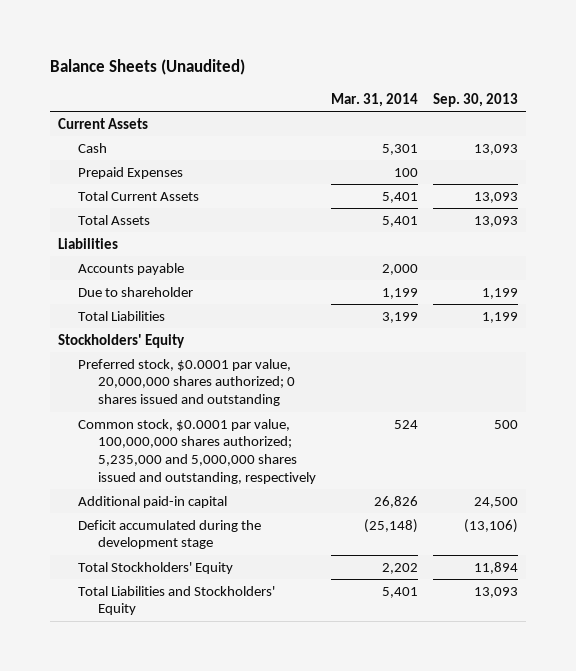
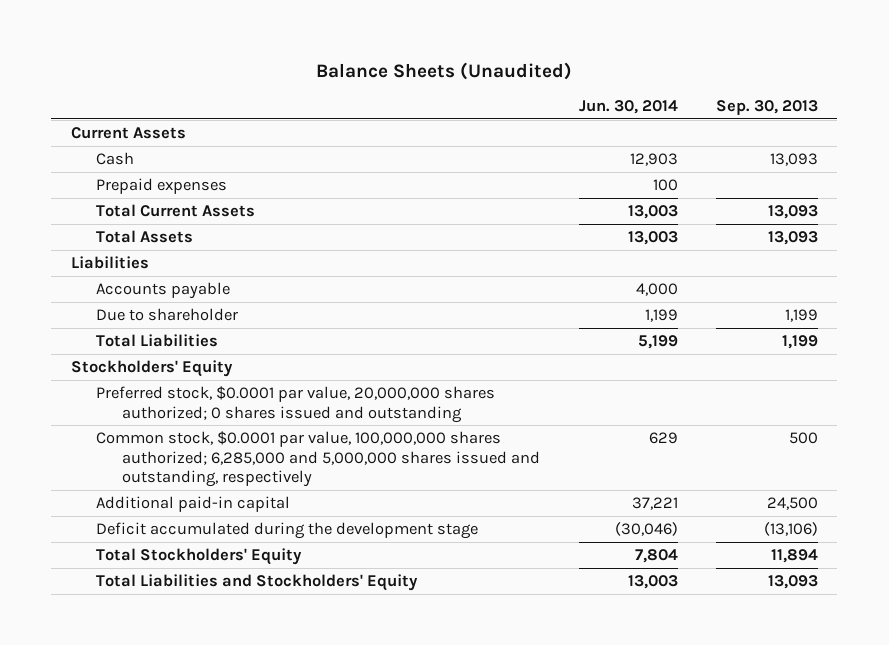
[331,92,419,107] Mar. 31, 2014 -> none
none -> [578,100,678,115] Jun. 30, 2014
[77,166,183,179] Prepaid Expenses -> [96,178,228,195] Prepaid expenses
[77,418,317,484] Common stock, $0.0001 par value, 100,000,000 shares authorized; 5,235,000 and 5,000,000 shares issued and outstanding, respectively -> [96,431,541,488] Common stock, $0.0001 par value, 100,000,000 shares authorized; 6,285,000 and 5,000,000 shares issued and outstanding, respectively

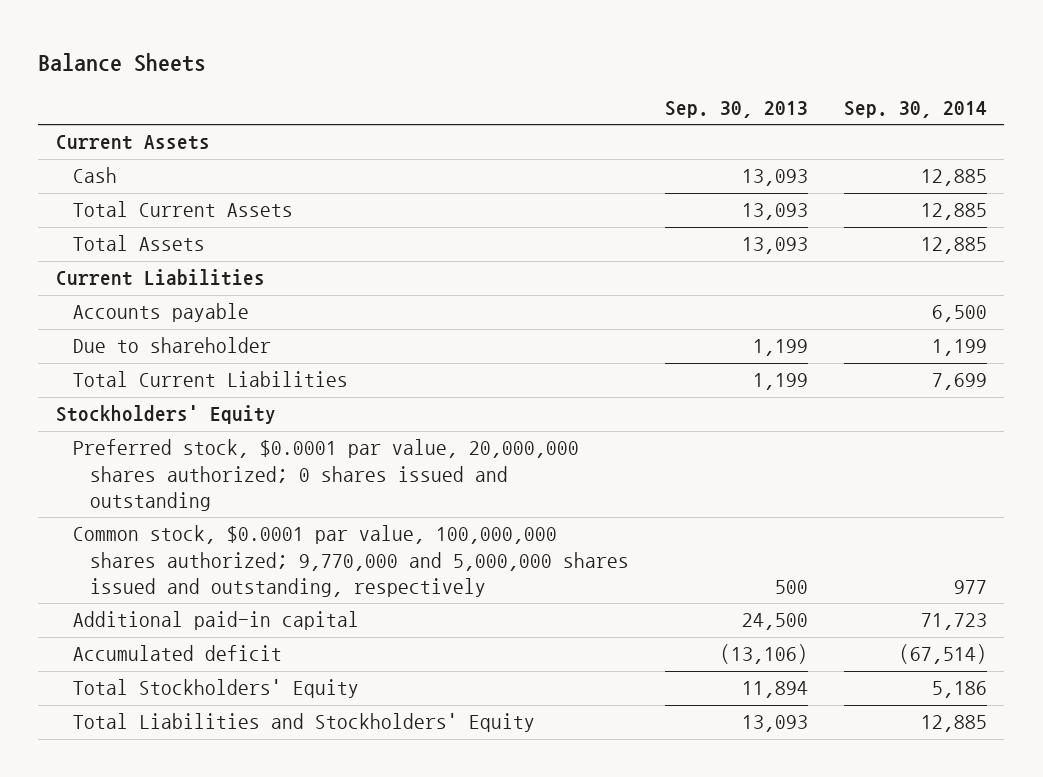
[316,61,573,80] Balance Sheets (Unaudited) -> [38,52,207,72] Balance Sheets
[578,100,678,115] Jun. 30, 2014 -> none
none -> [843,100,987,118] Sep. 30, 2014
[96,178,228,195] Prepaid expenses -> none
[70,256,149,270] Liabilities -> [56,269,266,287] Current Liabilities
[96,334,219,348] Total Liabilities -> [73,371,349,388] Total Current Liabilities
[96,431,541,488] Common stock, $0.0001 par value, 100,000,000 shares authorized; 6,285,000 and 5,000,000 shares issued and outstanding, respectively -> [73,525,630,597] Common stock, $0.0001 par value, 100,000,000 shares authorized; 9,770,000 and 5,000,000 shares issued and outstanding, respectively
[96,522,479,540] Deficit accumulated during the development stage -> [73,645,283,662] Accumulated deficit

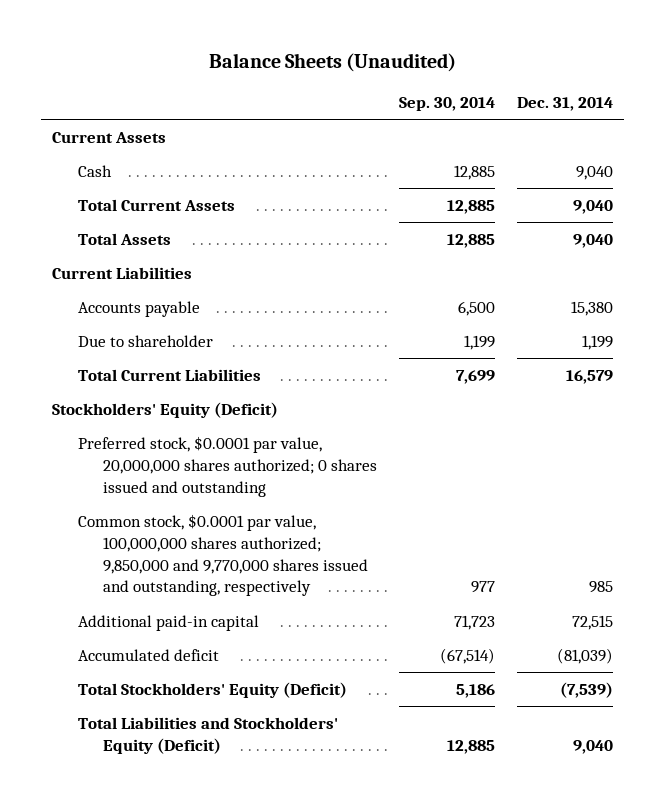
[38,52,207,72] Balance Sheets -> [208,52,456,72] Balance Sheets (Unaudited)
[664,100,808,118] Sep. 30, 2013 -> none
none -> [517,97,614,112] Dec. 31, 2014
[56,405,277,425] Stockholders' Equity -> [52,401,279,418] Stockholders' Equity (Deficit)
[73,525,630,597] Common stock, $0.0001 par value, 100,000,000 shares authorized; 9,770,000 and 5,000,000 shares issued and outstanding, respectively -> [77,513,369,597] Common stock, $0.0001 par value, 100,000,000 shares authorized; 9,850,000 and 9,770,000 shares issued and outstanding, respectively
[73,679,360,699] Total Stockholders' Equity -> [77,681,347,698] Total Stockholders' Equity (Deficit)
[73,713,536,733] Total Liabilities and Stockholders' Equity -> [77,716,338,754] Total Liabilities and Stockholders' Equity (Deficit)

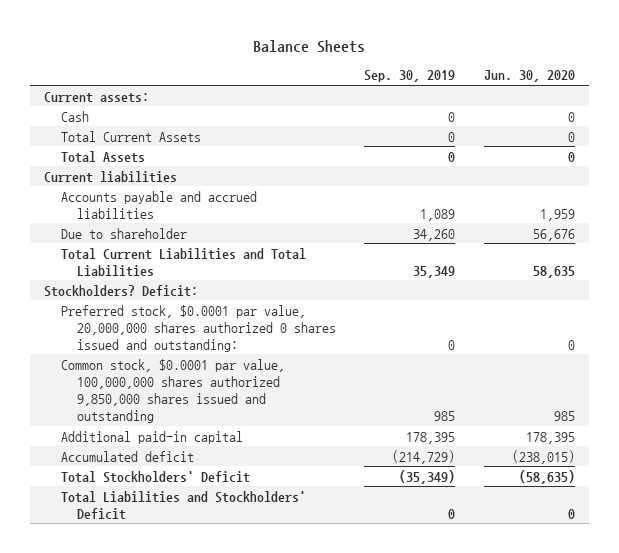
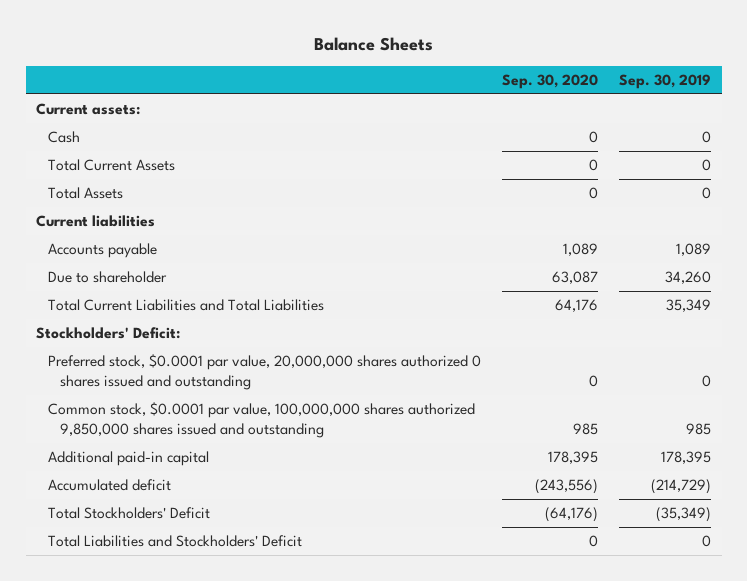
[483,70,575,83] Jun. 30, 2020 -> none
none -> [502,74,599,90] Sep. 30, 2020
[60,190,257,219] Accounts payable and accrued liabilities -> [48,243,158,259] Accounts payable
[44,284,199,297] Stockholders? Deficit: -> [36,327,181,340] Stockholders' Deficit:
[60,304,337,352] Preferred stock, $0.0001 par value, 20,000,000 shares authorized 0 shares issued and outstanding: -> [48,354,482,391] Preferred stock, $0.0001 par value, 20,000,000 shares authorized 0 shares issued and outstanding

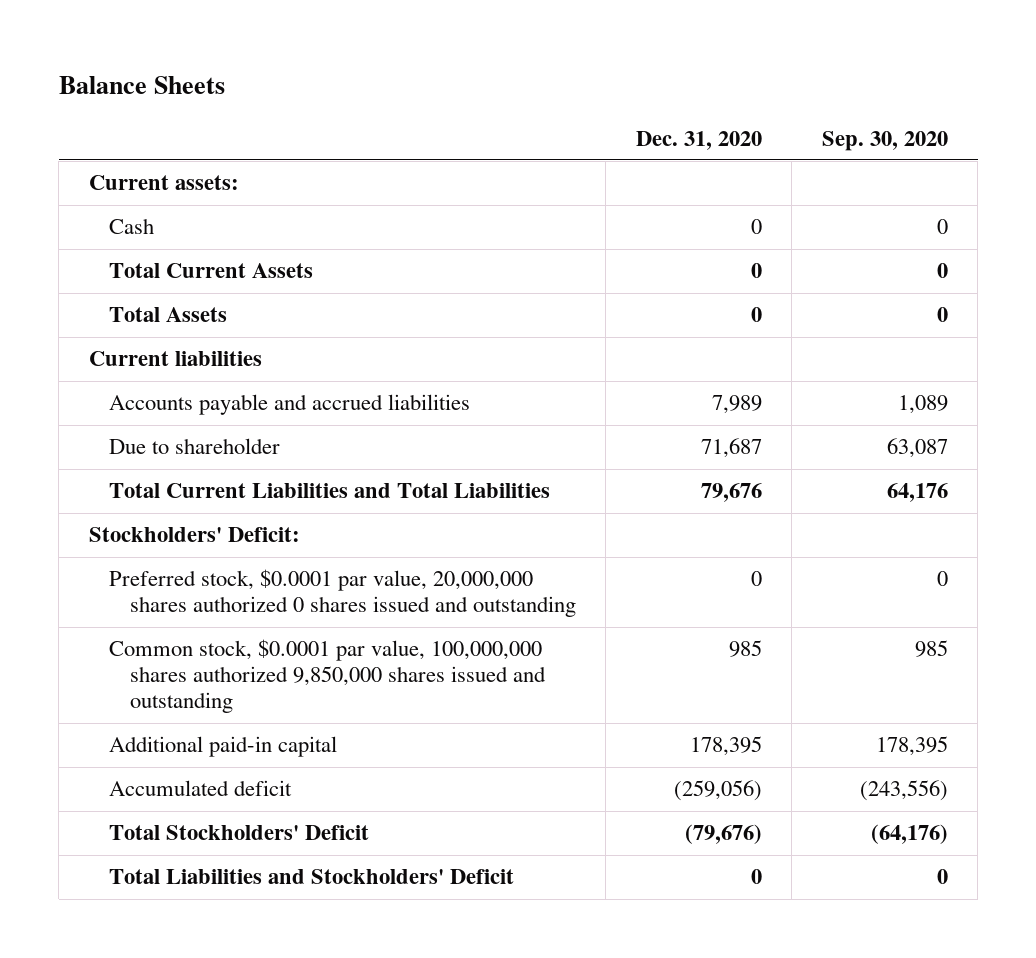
[619,74,712,90] Sep. 30, 2019 -> none
none -> [635,130,762,150] Dec. 31, 2020
[48,243,158,259] Accounts payable -> [109,394,471,416] Accounts payable and accrued liabilities

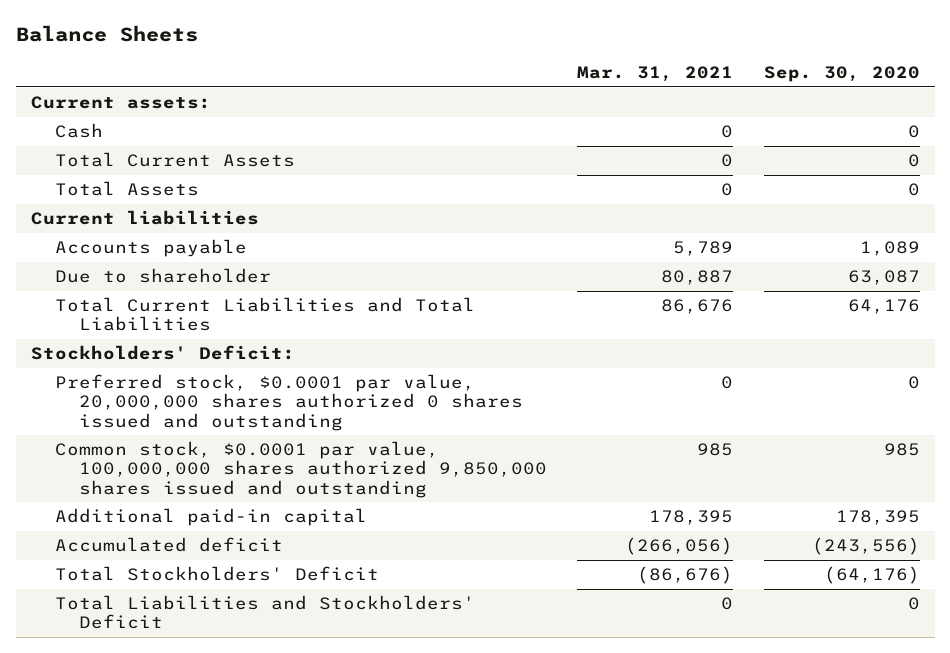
[635,130,762,150] Dec. 31, 2020 -> none
none -> [577,66,734,83] Mar. 31, 2021
[109,394,471,416] Accounts payable and accrued liabilities -> [54,239,247,258] Accounts payable

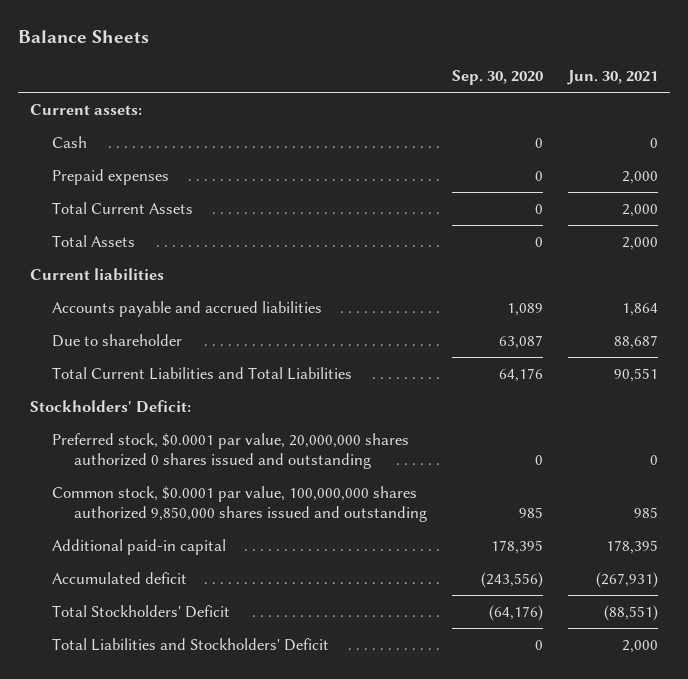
[577,66,734,83] Mar. 31, 2021 -> none
none -> [567,70,659,86] Jun. 30, 2021
none -> [52,168,170,185] Prepaid expenses
[54,239,247,258] Accounts payable -> [52,300,323,317] Accounts payable and accrued liabilities

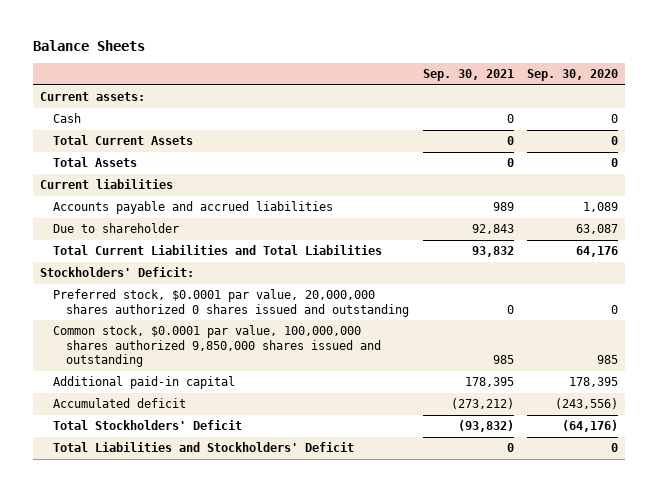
[567,70,659,86] Jun. 30, 2021 -> none
none -> [422,69,514,82] Sep. 30, 2021
[52,168,170,185] Prepaid expenses -> none

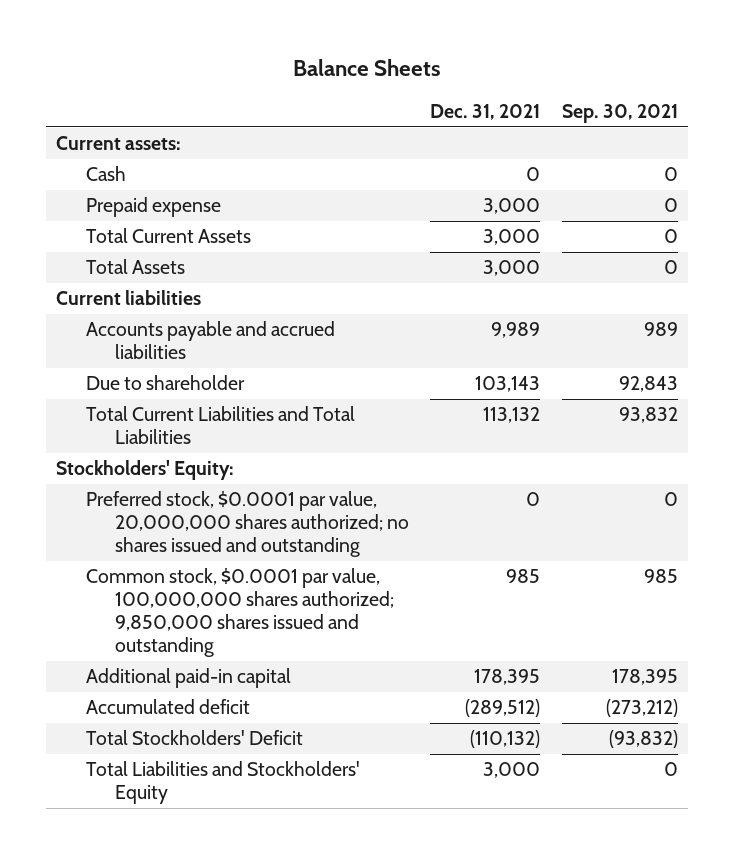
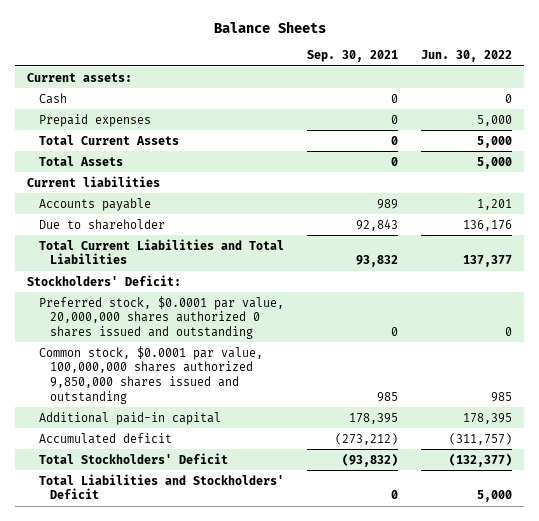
[430,104,541,121] Dec. 31, 2021 -> none
none -> [421,50,513,63] Jun. 30, 2022
[85,197,221,218] Prepaid expense -> [38,113,151,127] Prepaid expenses
[85,321,335,360] Accounts payable and accrued liabilities -> [38,197,151,211] Accounts payable
[56,460,235,481] Stockholders' Equity: -> [26,274,181,286] Stockholders' Deficit:
[85,491,410,558] Preferred stock, $0.0001 par value, 20,000,000 shares authorized; no shares issued and outstanding -> [38,295,284,340] Preferred stock, $0.0001 par value, 20,000,000 shares authorized 0 shares issued and outstanding
[85,568,395,658] Common stock, $0.0001 par value, 100,000,000 shares authorized; 9,850,000 shares issued and outstanding -> [38,345,263,404] Common stock, $0.0001 par value, 100,000,000 shares authorized 9,850,000 shares issued and outstanding
[85,761,360,805] Total Liabilities and Stockholders' Equity -> [38,473,284,500] Total Liabilities and Stockholders' Deficit

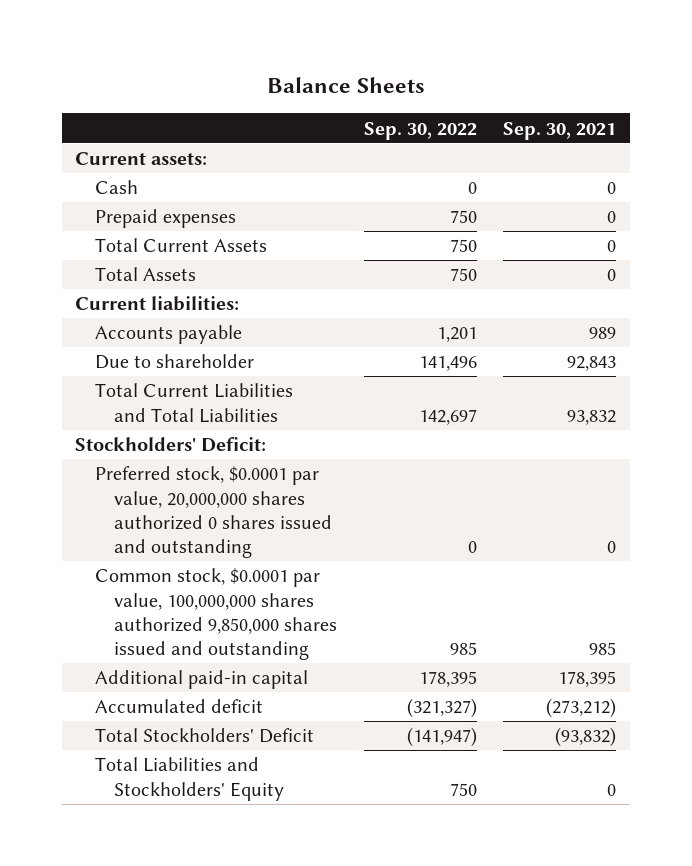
[421,50,513,63] Jun. 30, 2022 -> none
none -> [363,121,477,140] Sep. 30, 2022
[26,175,160,187] Current liabilities -> [75,296,240,312] Current liabilities:
[38,473,284,500] Total Liabilities and Stockholders' Deficit -> [94,757,284,801] Total Liabilities and Stockholders' Equity

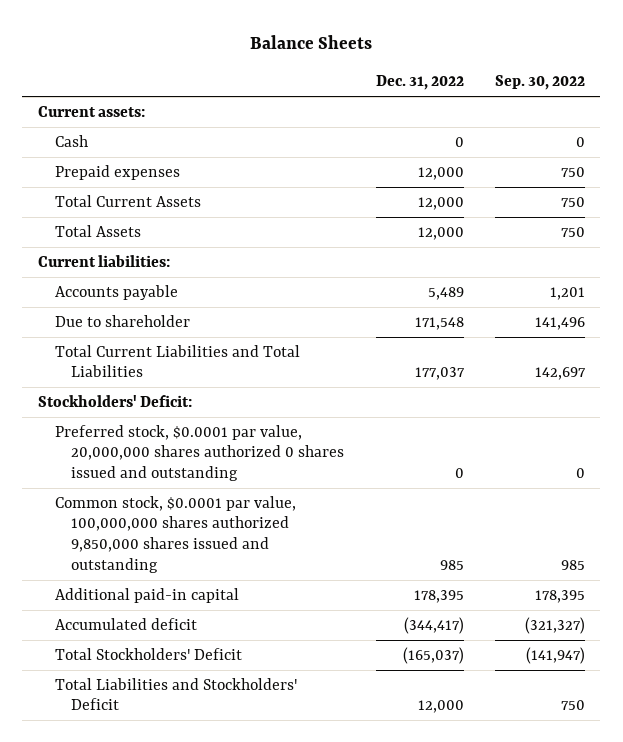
[503,121,617,140] Sep. 30, 2021 -> none
none -> [375,75,464,91] Dec. 31, 2022
[94,757,284,801] Total Liabilities and Stockholders' Equity -> [54,677,297,711] Total Liabilities and Stockholders' Deficit

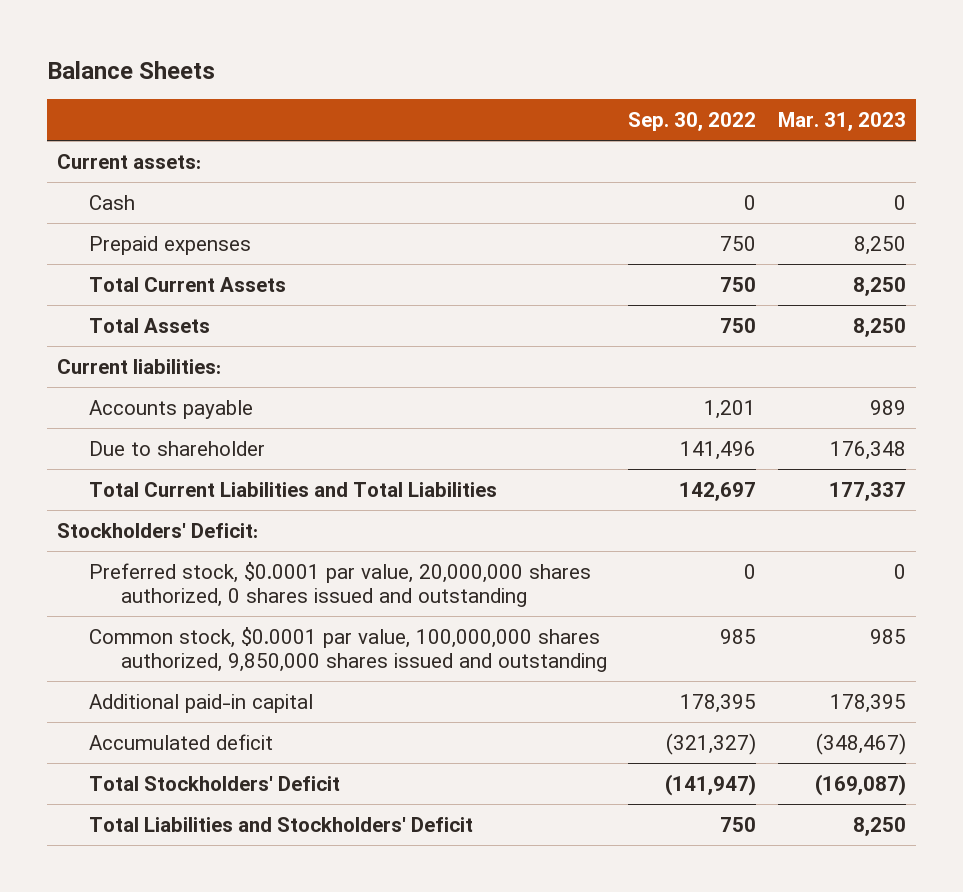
[375,75,464,91] Dec. 31, 2022 -> none
none -> [777,112,906,132] Mar. 31, 2023
[54,424,345,482] Preferred stock, $0.0001 par value, 20,000,000 shares authorized 0 shares issued and outstanding -> [89,561,592,607] Preferred stock, $0.0001 par value, 20,000,000 shares authorized, 0 shares issued and outstanding
[54,495,296,573] Common stock, $0.0001 par value, 100,000,000 shares authorized 9,850,000 shares issued and outstanding -> [89,626,608,672] Common stock, $0.0001 par value, 100,000,000 shares authorized, 9,850,000 shares issued and outstanding

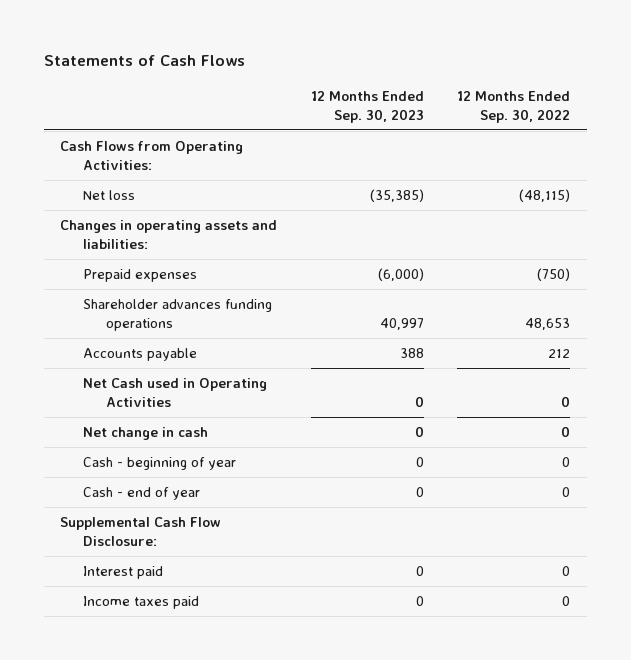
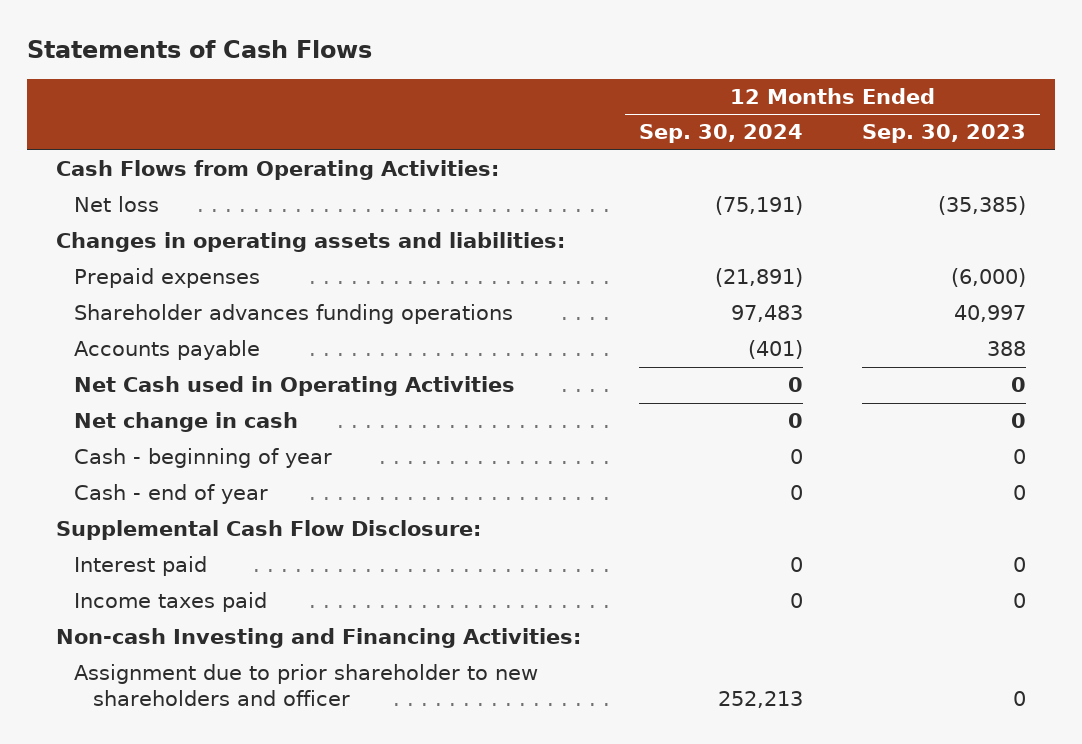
[457,90,571,123] 12 Months Ended Sep. 30, 2022 -> none
none -> [639,124,804,144] Sep. 30, 2024
none -> [56,628,582,649] Non-cash Investing and Financing Activities:
none -> [74,664,539,707] Assignment due to prior shareholder to new shareholders and officer

